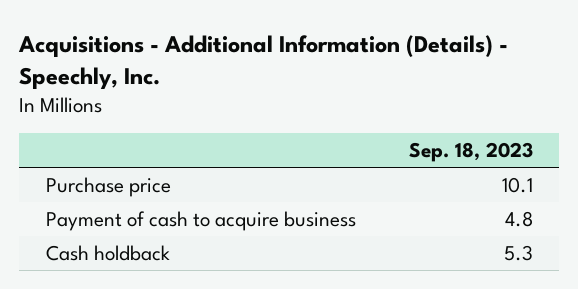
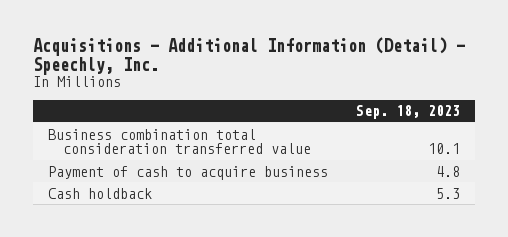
[18,34,509,90] Acquisitions - Additional Information (Details) - Speechly, Inc. -> [33,37,466,76] Acquisitions - Additional Information (Detail) - Speechly, Inc.
[45,177,171,198] Purchase price -> [47,128,311,155] Business combination total consideration transferred value

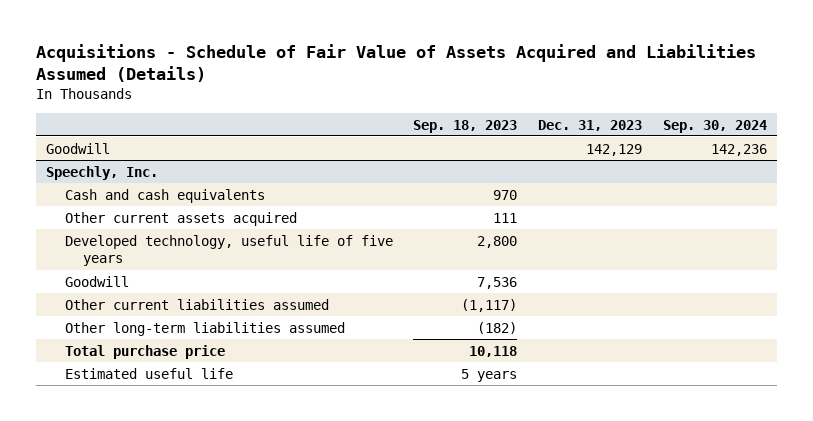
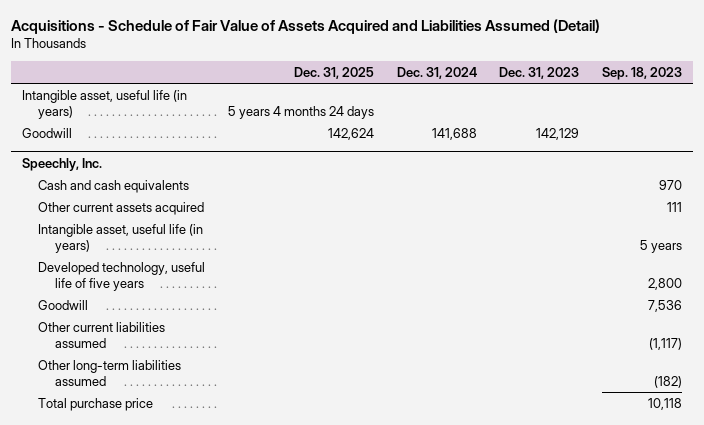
[35,43,756,82] Acquisitions - Schedule of Fair Value of Assets Acquired and Liabilities Assumed (Details) -> [10,18,600,34] Acquisitions - Schedule of Fair Value of Assets Acquired and Liabilities Assumed (Detail)
[662,119,767,133] Sep. 30, 2024 -> none
none -> [293,67,374,80] Dec. 31, 2025
none -> [396,67,477,80] Dec. 31, 2024
none -> [22,89,188,119] Intangible asset, useful life (in years)
none -> [38,223,204,253] Intangible asset, useful life (in years)
[64,367,233,379] Estimated useful life -> none

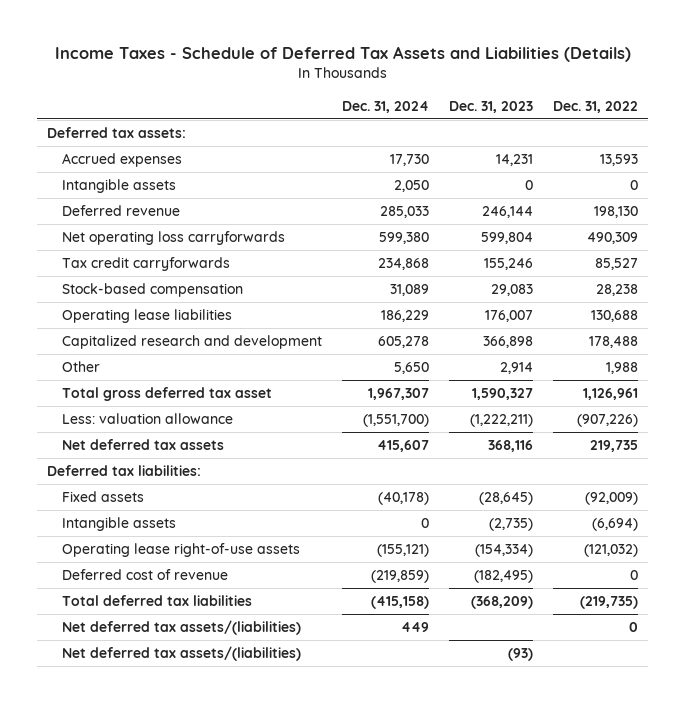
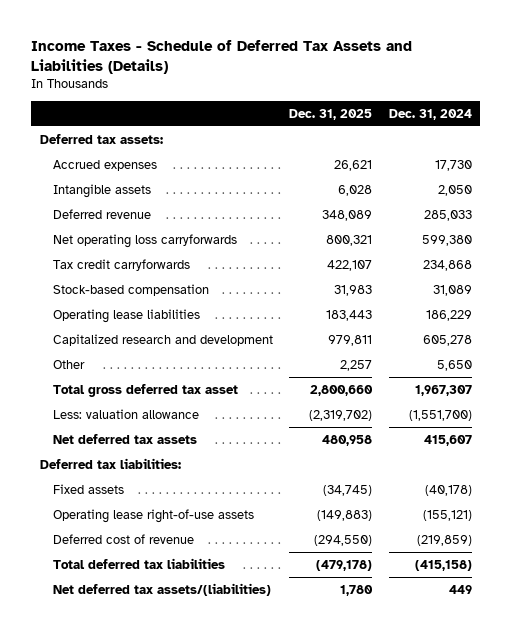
[449,100,534,113] Dec. 31, 2023 -> none
[553,100,639,113] Dec. 31, 2022 -> none
none -> [289,108,373,120] Dec. 31, 2025
[62,517,177,532] Intangible assets -> none
[62,646,302,662] Net deferred tax assets/(liabilities) -> none

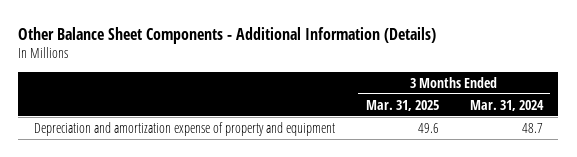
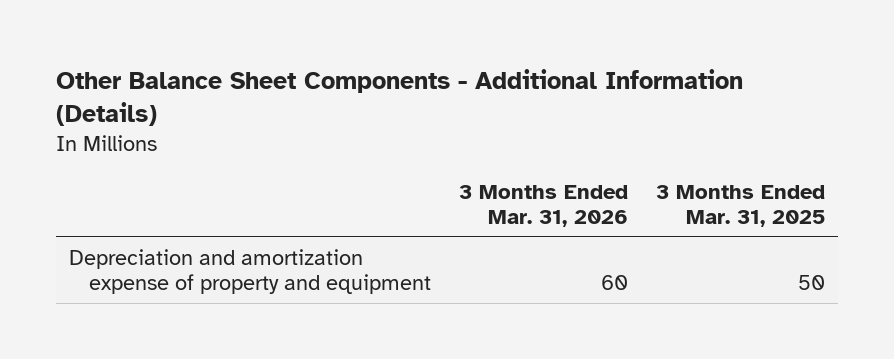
[469,99,544,111] Mar. 31, 2024 -> none
none -> [458,185,628,228] 3 Months Ended Mar. 31, 2026
[417,122,439,133] 49.6 -> [797,275,825,291] 50

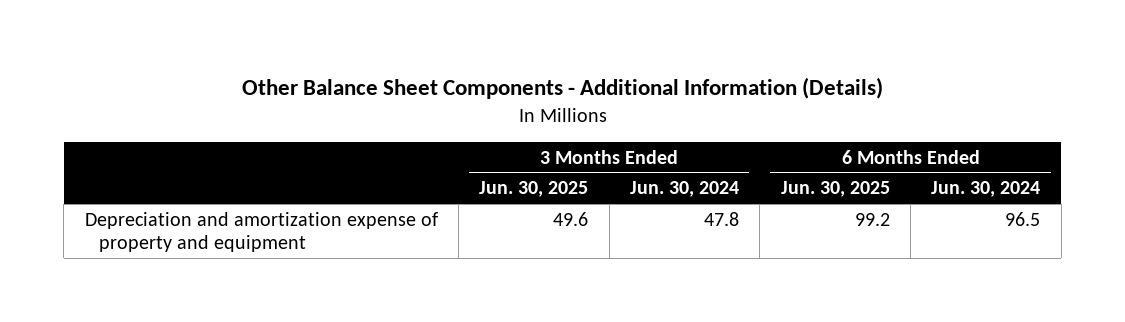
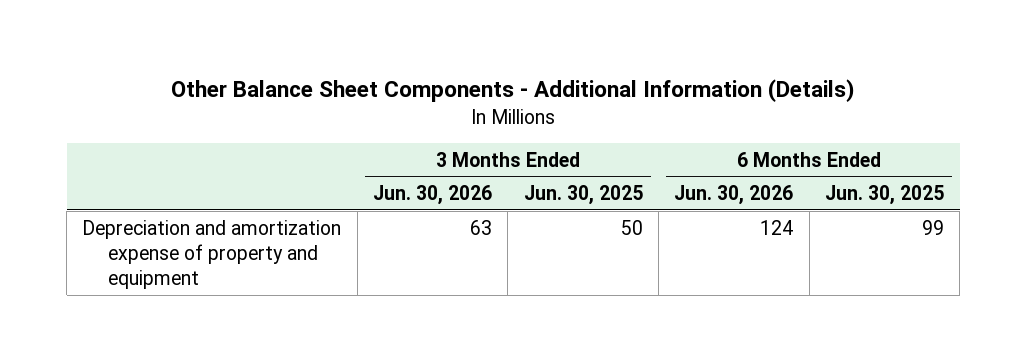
[630,181,740,198] Jun. 30, 2024 -> none
[931,181,1041,198] Jun. 30, 2024 -> none
none -> [373,185,493,206] Jun. 30, 2026
none -> [674,185,794,206] Jun. 30, 2026
[553,211,589,226] 49.6 -> [620,219,643,235] 50
[854,212,890,226] 99.2 -> [922,219,945,235] 99

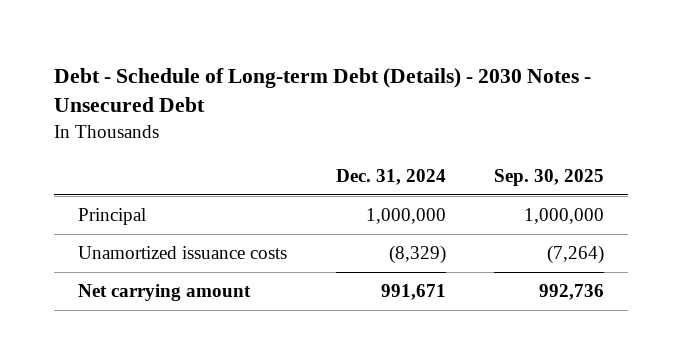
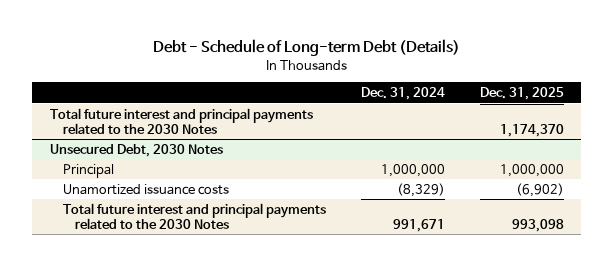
[54,68,592,113] Debt - Schedule of Long-term Debt (Details) - 2030 Notes - Unsecured Debt -> [152,39,460,57] Debt - Schedule of Long-term Debt (Details)
[493,168,604,186] Sep. 30, 2025 -> none
none -> [479,87,564,101] Dec. 31, 2025
none -> [49,107,313,134] Total future interest and principal payments related to the 2030 Notes
none -> [49,143,223,157] Unsecured Debt, 2030 Notes
[78,284,252,302] Net carrying amount -> [62,202,326,229] Total future interest and principal payments related to the 2030 Notes

